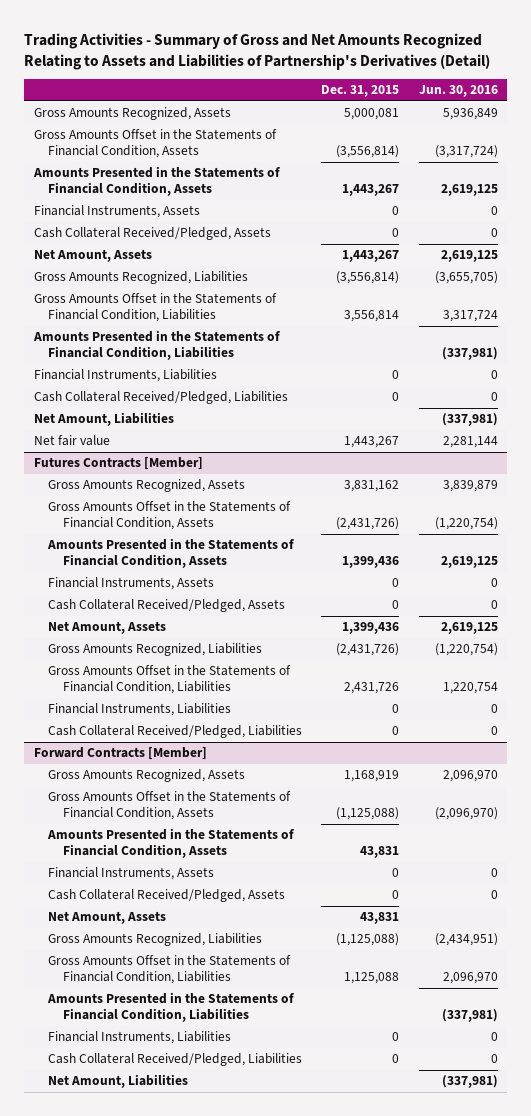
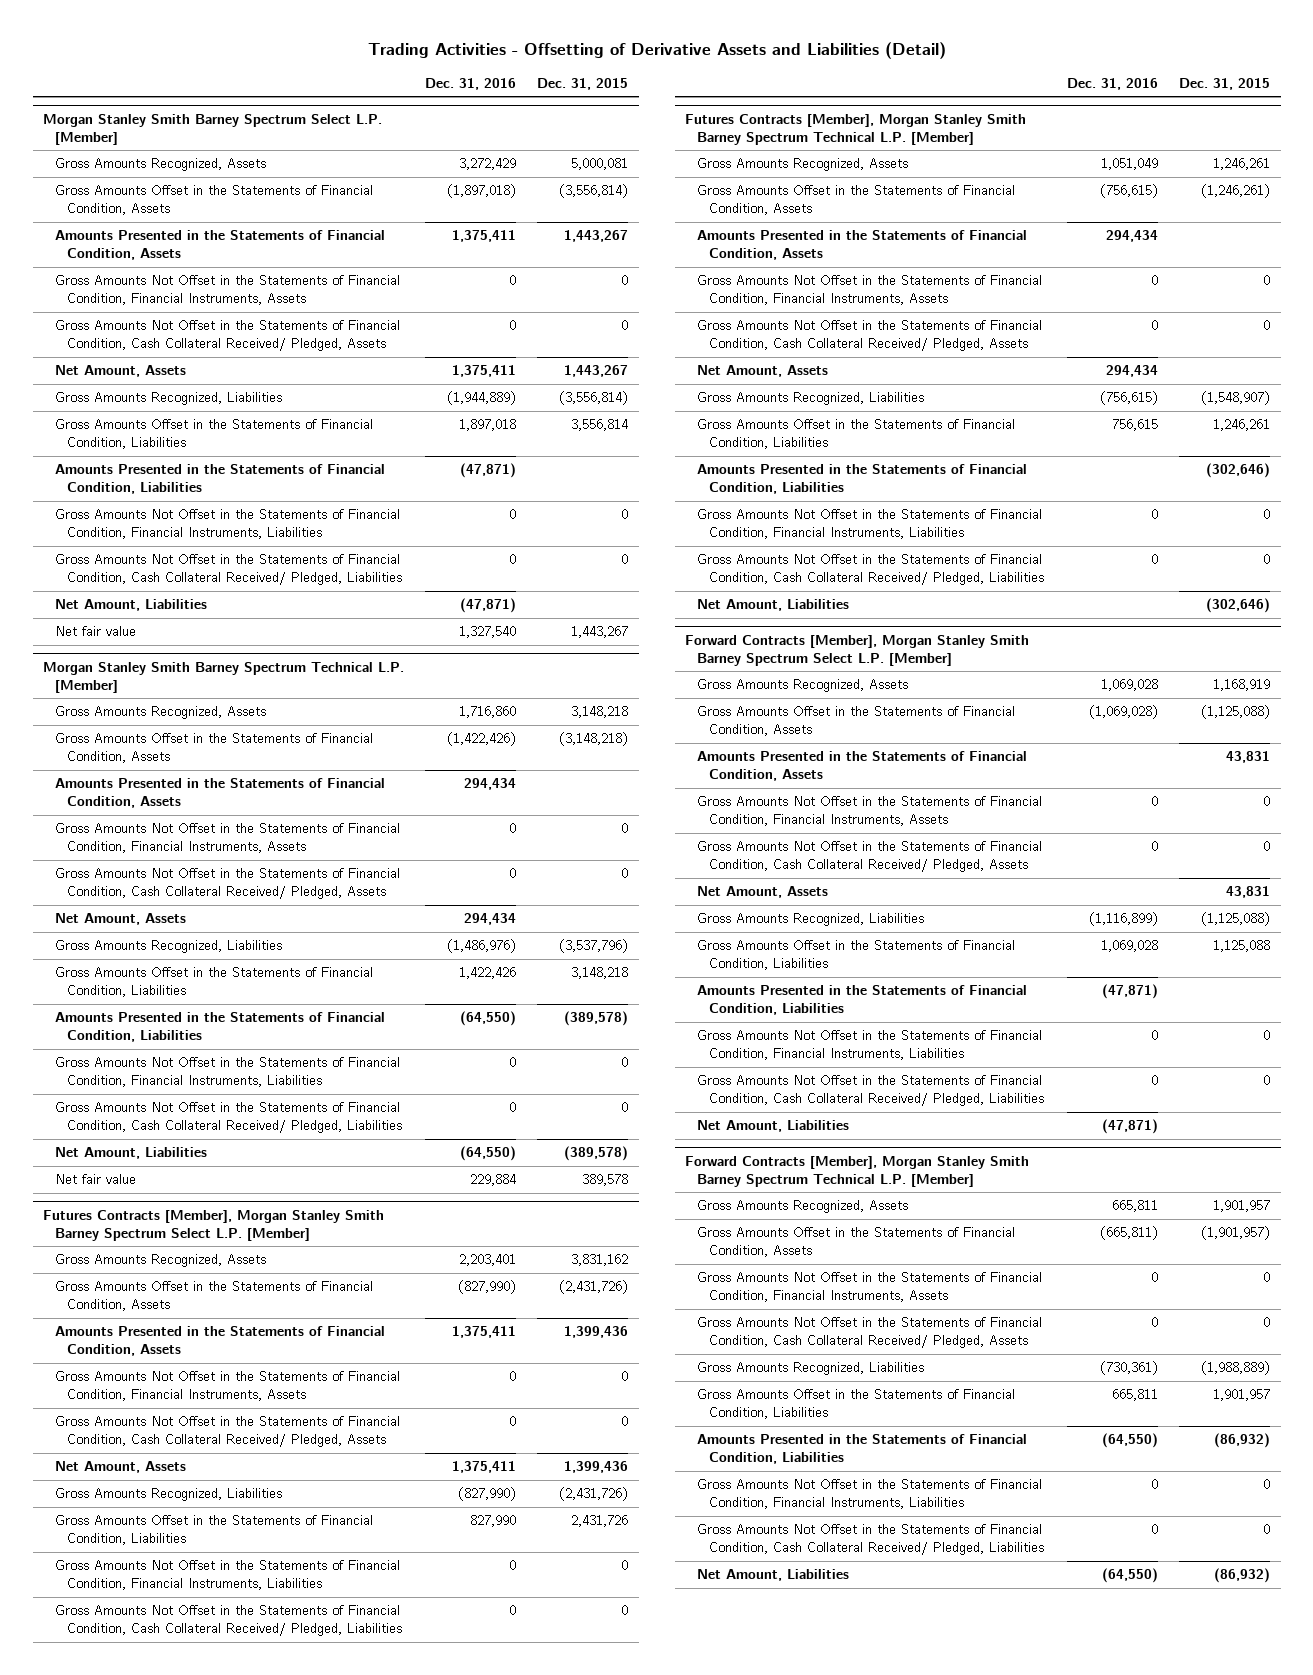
[24,32,491,70] Trading Activities - Summary of Gross and Net Amounts Recognized Relating to Assets and Liabilities of Partnership's Derivatives (Detail) -> [367,41,946,59] Trading Activities - Offsetting of Derivative Assets and Liabilities (Detail)
[418,85,498,98] Jun. 30, 2016 -> none
none -> [425,77,517,90] Dec. 31, 2016
none -> [43,114,383,145] Morgan Stanley Smith Barney Spectrum Select L.P. [Member]
[33,205,200,219] Financial Instruments, Assets -> [55,275,401,305] Gross Amounts Not Offset in the Statements of Financial Condition, Financial Instruments, Assets
[33,227,271,241] Cash Collateral Received/Pledged, Assets -> [55,320,401,351] Gross Amounts Not Offset in the Statements of Financial Condition, Cash Collateral Received/ Pledged, Assets
[33,369,217,383] Financial Instruments, Liabilities -> [55,509,401,539] Gross Amounts Not Offset in the Statements of Financial Condition, Financial Instruments, Liabilities
[33,391,288,405] Cash Collateral Received/Pledged, Liabilities -> [55,554,403,585] Gross Amounts Not Offset in the Statements of Financial Condition, Cash Collateral Received/ Pledged, Liabilities
[33,457,203,471] Futures Contracts [Member] -> none
none -> [43,662,405,693] Morgan Stanley Smith Barney Spectrum Technical L.P. [Member]
none -> [55,706,267,720] Gross Amounts Recognized, Assets
none -> [55,733,374,763] Gross Amounts Offset in the Statements of Financial Condition, Assets
none -> [55,778,386,808] Amounts Presented in the Statements of Financial Condition, Assets
none -> [55,823,401,853] Gross Amounts Not Offset in the Statements of Financial Condition, Financial Instruments, Assets
none -> [55,868,401,899] Gross Amounts Not Offset in the Statements of Financial Condition, Cash Collateral Received/ Pledged, Assets
none -> [55,913,187,926] Net Amount, Assets
none -> [55,940,283,954] Gross Amounts Recognized, Liabilities
none -> [55,967,374,997] Gross Amounts Offset in the Statements of Financial Condition, Liabilities
none -> [55,1012,386,1042] Amounts Presented in the Statements of Financial Condition, Liabilities
none -> [55,1057,401,1087] Gross Amounts Not Offset in the Statements of Financial Condition, Financial Instruments, Liabilities
none -> [55,1102,403,1133] Gross Amounts Not Offset in the Statements of Financial Condition, Cash Collateral Received/ Pledged, Liabilities
none -> [55,1147,208,1160] Net Amount, Liabilities
none -> [55,1174,137,1185] Net fair value
none -> [43,1210,385,1241] Futures Contracts [Member], Morgan Stanley Smith Barney Spectrum Select L.P. [Member]
[48,577,215,591] Financial Instruments, Assets -> [55,1371,401,1401] Gross Amounts Not Offset in the Statements of Financial Condition, Financial Instruments, Assets
[48,599,286,613] Cash Collateral Received/Pledged, Assets -> [55,1416,401,1447] Gross Amounts Not Offset in the Statements of Financial Condition, Cash Collateral Received/ Pledged, Assets
[33,747,207,761] Forward Contracts [Member] -> none
[48,703,232,717] Financial Instruments, Liabilities -> [55,1560,401,1590] Gross Amounts Not Offset in the Statements of Financial Condition, Financial Instruments, Liabilities
[48,725,303,739] Cash Collateral Received/Pledged, Liabilities -> [55,1605,403,1636] Gross Amounts Not Offset in the Statements of Financial Condition, Cash Collateral Received/ Pledged, Liabilities
none -> [685,114,1027,145] Futures Contracts [Member], Morgan Stanley Smith Barney Spectrum Technical L.P. [Member]
none -> [696,158,908,172] Gross Amounts Recognized, Assets
none -> [696,185,1015,215] Gross Amounts Offset in the Statements of Financial Condition, Assets
none -> [696,230,1027,260] Amounts Presented in the Statements of Financial Condition, Assets
none -> [696,275,1042,305] Gross Amounts Not Offset in the Statements of Financial Condition, Financial Instruments, Assets
none -> [696,320,1042,351] Gross Amounts Not Offset in the Statements of Financial Condition, Cash Collateral Received/ Pledged, Assets
none -> [696,365,828,378] Net Amount, Assets
none -> [696,392,924,406] Gross Amounts Recognized, Liabilities
none -> [696,419,1015,449] Gross Amounts Offset in the Statements of Financial Condition, Liabilities
none -> [696,464,1027,494] Amounts Presented in the Statements of Financial Condition, Liabilities
none -> [696,509,1042,539] Gross Amounts Not Offset in the Statements of Financial Condition, Financial Instruments, Liabilities
none -> [696,554,1044,585] Gross Amounts Not Offset in the Statements of Financial Condition, Cash Collateral Received/ Pledged, Liabilities
none -> [696,599,849,612] Net Amount, Liabilities
none -> [685,635,1030,666] Forward Contracts [Member], Morgan Stanley Smith Barney Spectrum Select L.P. [Member]
[48,867,215,881] Financial Instruments, Assets -> [696,796,1042,826] Gross Amounts Not Offset in the Statements of Financial Condition, Financial Instruments, Assets
[48,889,286,903] Cash Collateral Received/Pledged, Assets -> [696,841,1042,872] Gross Amounts Not Offset in the Statements of Financial Condition, Cash Collateral Received/ Pledged, Assets
[48,1031,232,1045] Financial Instruments, Liabilities -> [696,1030,1042,1060] Gross Amounts Not Offset in the Statements of Financial Condition, Financial Instruments, Liabilities
[48,1053,303,1067] Cash Collateral Received/Pledged, Liabilities -> [696,1075,1044,1106] Gross Amounts Not Offset in the Statements of Financial Condition, Cash Collateral Received/ Pledged, Liabilities
none -> [685,1156,1030,1187] Forward Contracts [Member], Morgan Stanley Smith Barney Spectrum Technical L.P. [Member]
none -> [696,1200,908,1214] Gross Amounts Recognized, Assets
none -> [696,1227,1015,1257] Gross Amounts Offset in the Statements of Financial Condition, Assets
none -> [696,1272,1042,1302] Gross Amounts Not Offset in the Statements of Financial Condition, Financial Instruments, Assets
none -> [696,1317,1042,1348] Gross Amounts Not Offset in the Statements of Financial Condition, Cash Collateral Received/ Pledged, Assets
none -> [696,1362,924,1376] Gross Amounts Recognized, Liabilities
none -> [696,1389,1015,1419] Gross Amounts Offset in the Statements of Financial Condition, Liabilities
none -> [696,1434,1027,1464] Amounts Presented in the Statements of Financial Condition, Liabilities
none -> [696,1479,1042,1509] Gross Amounts Not Offset in the Statements of Financial Condition, Financial Instruments, Liabilities
none -> [696,1524,1044,1555] Gross Amounts Not Offset in the Statements of Financial Condition, Cash Collateral Received/ Pledged, Liabilities
none -> [696,1569,849,1582] Net Amount, Liabilities

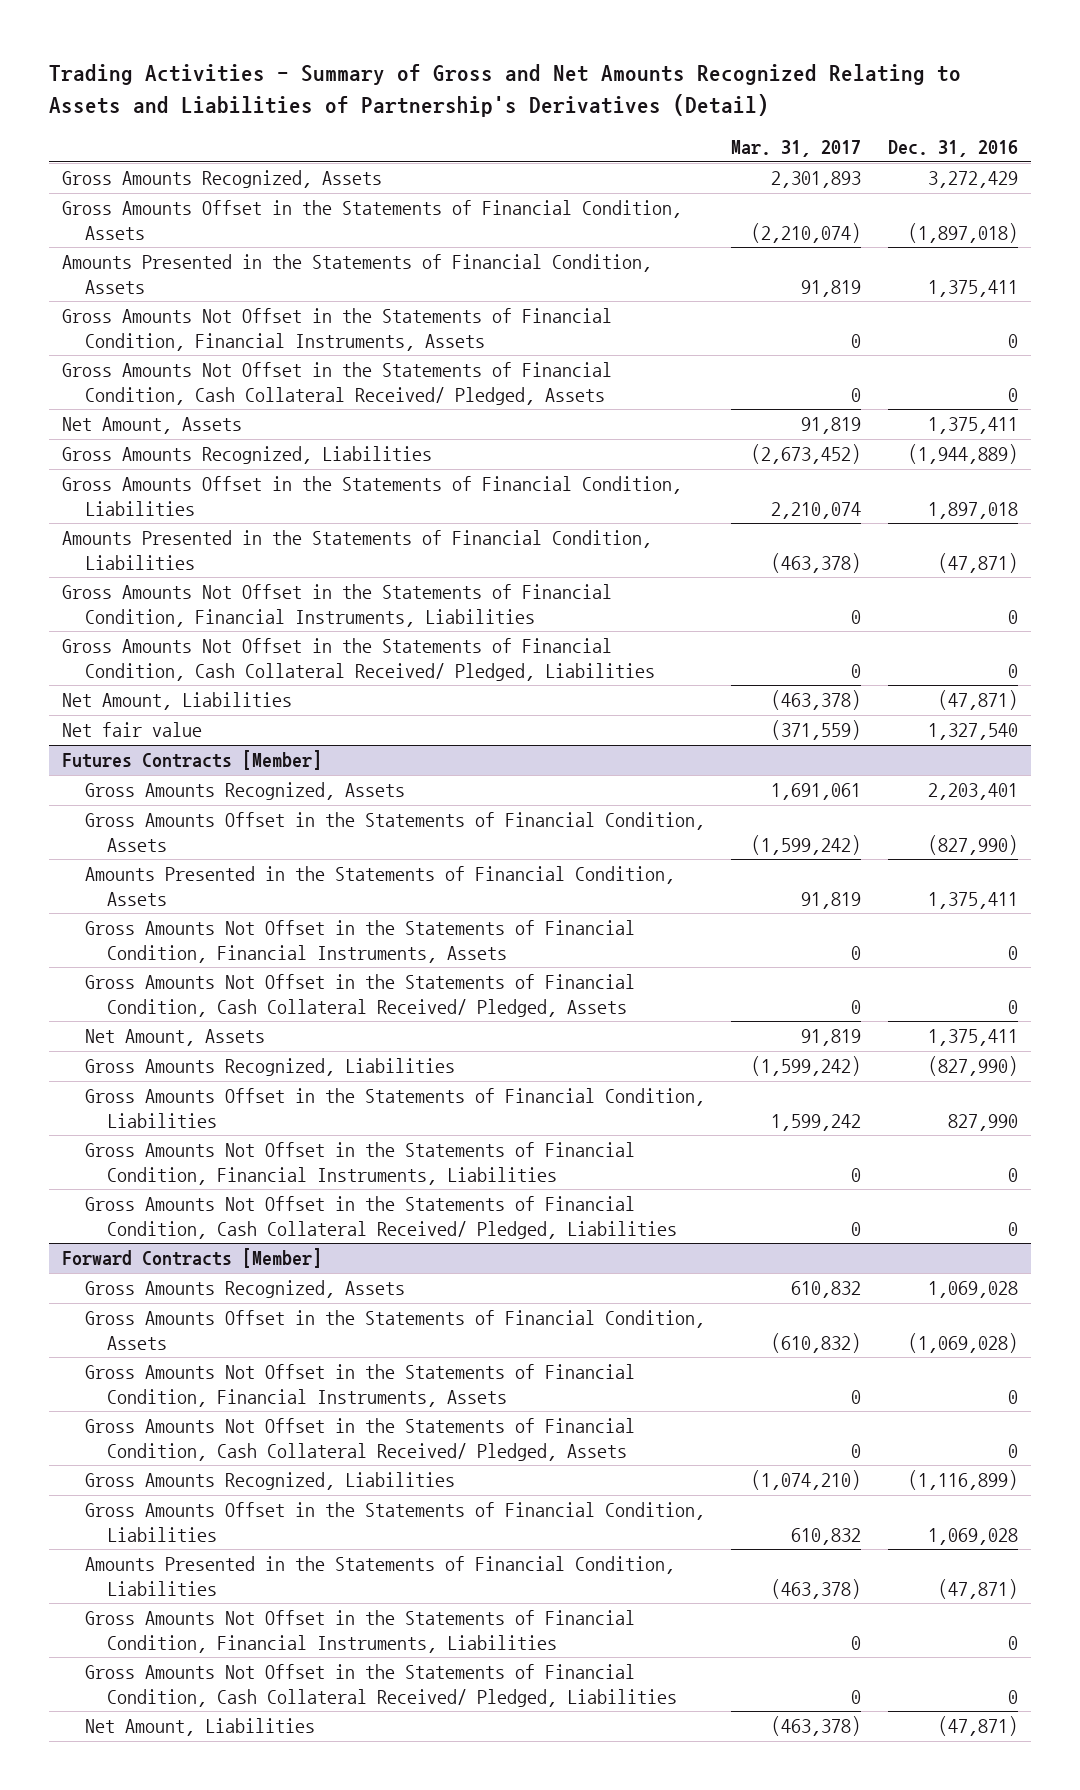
[367,41,946,59] Trading Activities - Offsetting of Derivative Assets and Liabilities (Detail) -> [49,64,962,117] Trading Activities - Summary of Gross and Net Amounts Recognized Relating to Assets and Liabilities of Partnership's Derivatives (Detail)
[537,77,629,90] Dec. 31, 2015 -> none
none -> [731,140,862,158] Mar. 31, 2017
[43,114,383,145] Morgan Stanley Smith Barney Spectrum Select L.P. [Member] -> none
[43,662,405,693] Morgan Stanley Smith Barney Spectrum Technical L.P. [Member] -> none
[55,706,267,720] Gross Amounts Recognized, Assets -> none
[55,733,374,763] Gross Amounts Offset in the Statements of Financial Condition, Assets -> none
[55,778,386,808] Amounts Presented in the Statements of Financial Condition, Assets -> none
[55,823,401,853] Gross Amounts Not Offset in the Statements of Financial Condition, Financial Instruments, Assets -> none
[55,868,401,899] Gross Amounts Not Offset in the Statements of Financial Condition, Cash Collateral Received/ Pledged, Assets -> none
[55,913,187,926] Net Amount, Assets -> none
[55,940,283,954] Gross Amounts Recognized, Liabilities -> none
[55,967,374,997] Gross Amounts Offset in the Statements of Financial Condition, Liabilities -> none
[55,1012,386,1042] Amounts Presented in the Statements of Financial Condition, Liabilities -> none
[55,1057,401,1087] Gross Amounts Not Offset in the Statements of Financial Condition, Financial Instruments, Liabilities -> none
[55,1102,403,1133] Gross Amounts Not Offset in the Statements of Financial Condition, Cash Collateral Received/ Pledged, Liabilities -> none
[55,1147,208,1160] Net Amount, Liabilities -> none
[55,1174,137,1185] Net fair value -> none
[43,1210,385,1241] Futures Contracts [Member], Morgan Stanley Smith Barney Spectrum Select L.P. [Member] -> none
none -> [62,750,323,771] Futures Contracts [Member]
[685,114,1027,145] Futures Contracts [Member], Morgan Stanley Smith Barney Spectrum Technical L.P. [Member] -> none
[696,158,908,172] Gross Amounts Recognized, Assets -> none
[696,185,1015,215] Gross Amounts Offset in the Statements of Financial Condition, Assets -> none
[696,230,1027,260] Amounts Presented in the Statements of Financial Condition, Assets -> none
[696,275,1042,305] Gross Amounts Not Offset in the Statements of Financial Condition, Financial Instruments, Assets -> none
[696,320,1042,351] Gross Amounts Not Offset in the Statements of Financial Condition, Cash Collateral Received/ Pledged, Assets -> none
[696,365,828,378] Net Amount, Assets -> none
[696,392,924,406] Gross Amounts Recognized, Liabilities -> none
[696,419,1015,449] Gross Amounts Offset in the Statements of Financial Condition, Liabilities -> none
[696,464,1027,494] Amounts Presented in the Statements of Financial Condition, Liabilities -> none
[696,509,1042,539] Gross Amounts Not Offset in the Statements of Financial Condition, Financial Instruments, Liabilities -> none
[696,554,1044,585] Gross Amounts Not Offset in the Statements of Financial Condition, Cash Collateral Received/ Pledged, Liabilities -> none
[696,599,849,612] Net Amount, Liabilities -> none
[685,635,1030,666] Forward Contracts [Member], Morgan Stanley Smith Barney Spectrum Select L.P. [Member] -> none
none -> [62,1248,323,1269] Forward Contracts [Member]
[696,751,1027,781] Amounts Presented in the Statements of Financial Condition, Assets -> none
[696,886,828,899] Net Amount, Assets -> none
[685,1156,1030,1187] Forward Contracts [Member], Morgan Stanley Smith Barney Spectrum Technical L.P. [Member] -> none
[696,1200,908,1214] Gross Amounts Recognized, Assets -> none
[696,1227,1015,1257] Gross Amounts Offset in the Statements of Financial Condition, Assets -> none
[696,1272,1042,1302] Gross Amounts Not Offset in the Statements of Financial Condition, Financial Instruments, Assets -> none
[696,1317,1042,1348] Gross Amounts Not Offset in the Statements of Financial Condition, Cash Collateral Received/ Pledged, Assets -> none
[696,1362,924,1376] Gross Amounts Recognized, Liabilities -> none
[696,1389,1015,1419] Gross Amounts Offset in the Statements of Financial Condition, Liabilities -> none
[696,1434,1027,1464] Amounts Presented in the Statements of Financial Condition, Liabilities -> none
[696,1479,1042,1509] Gross Amounts Not Offset in the Statements of Financial Condition, Financial Instruments, Liabilities -> none
[696,1524,1044,1555] Gross Amounts Not Offset in the Statements of Financial Condition, Cash Collateral Received/ Pledged, Liabilities -> none
[696,1569,849,1582] Net Amount, Liabilities -> none

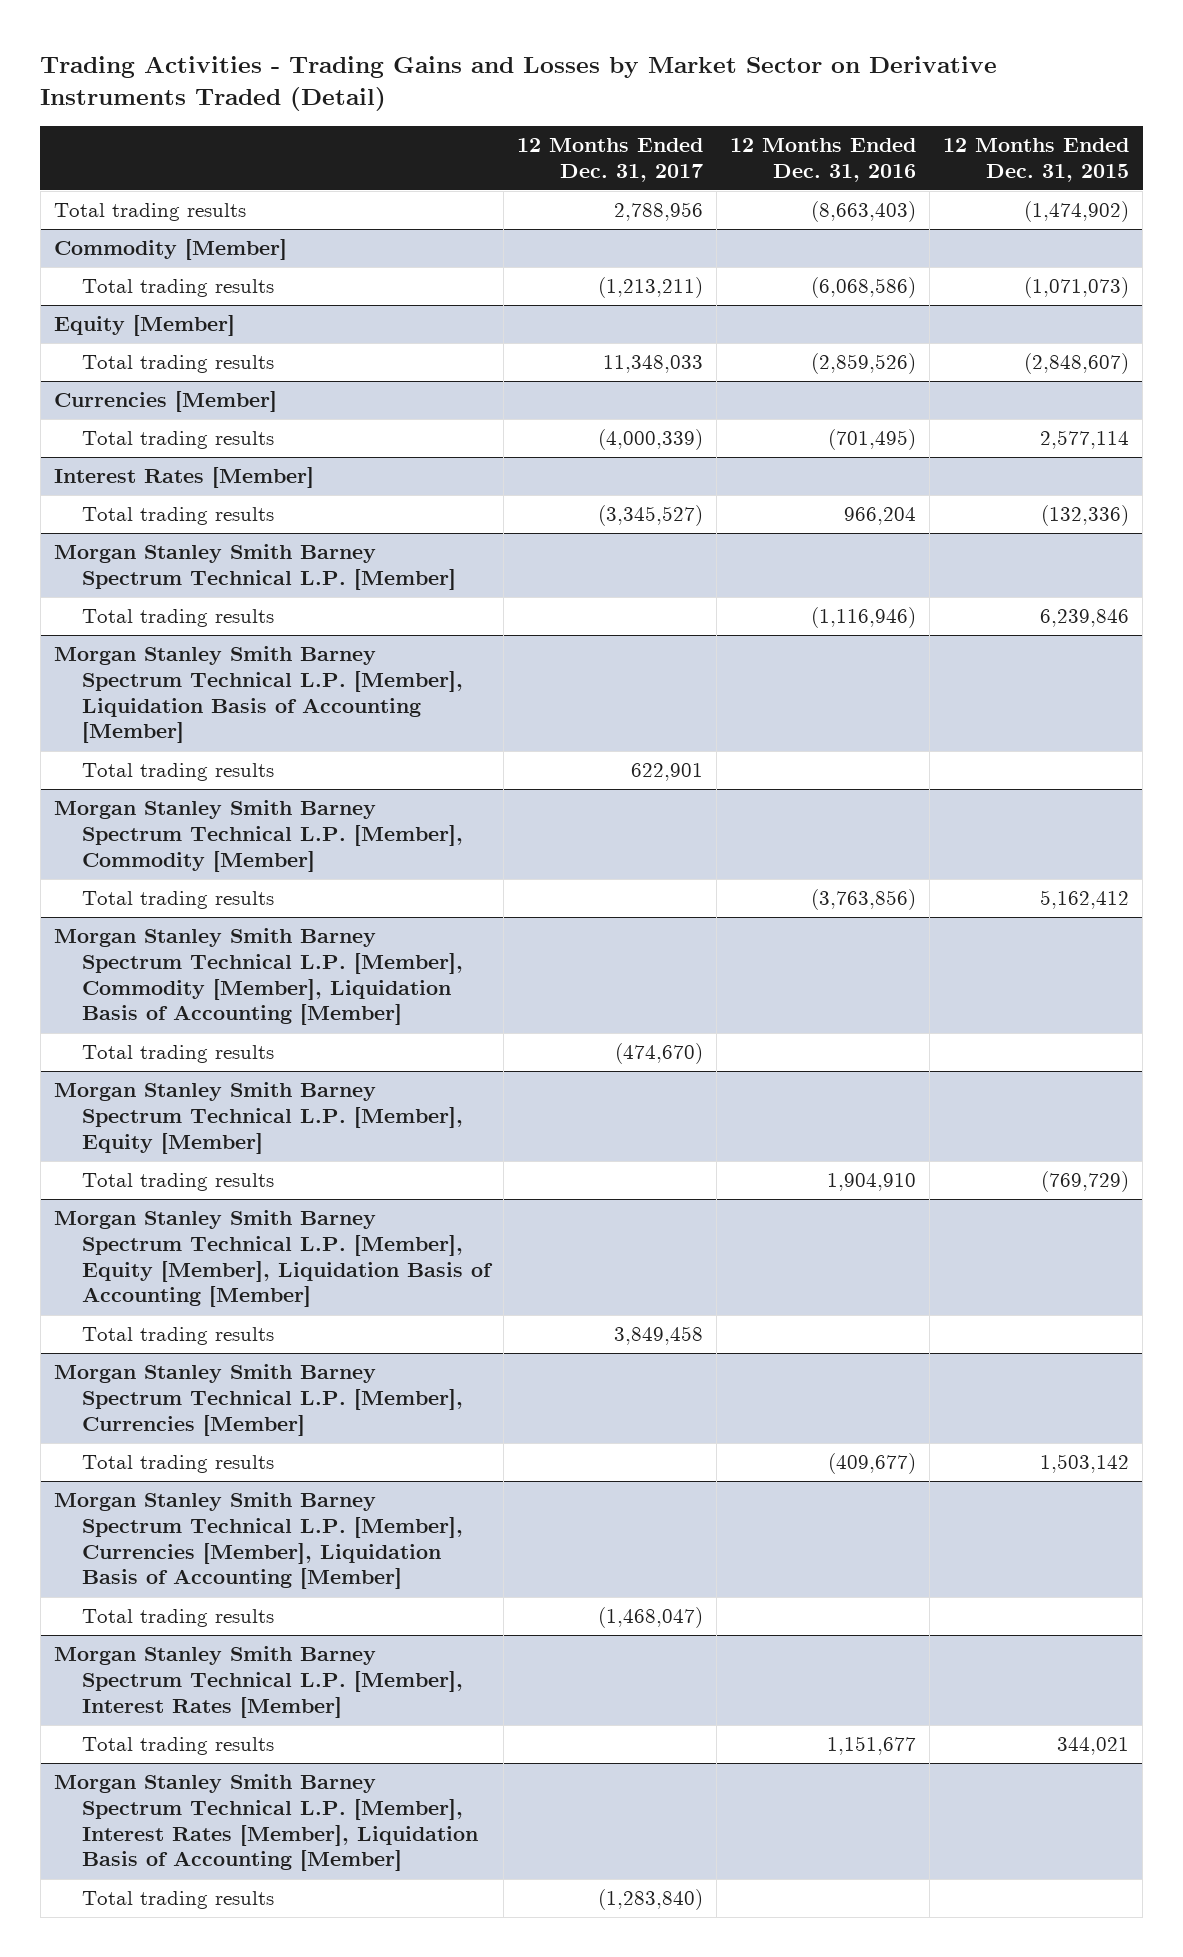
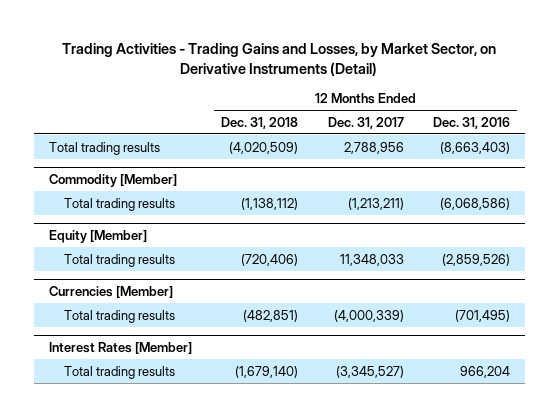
[40,55,998,112] Trading Activities - Trading Gains and Losses by Market Sector on Derivative Instruments Traded (Detail) -> [62,42,497,76] Trading Activities - Trading Gains and Losses, by Market Sector, on Derivative Instruments (Detail)
[943,138,1130,182] 12 Months Ended Dec. 31, 2015 -> none
none -> [221,116,299,129] Dec. 31, 2018
[53,544,457,591] Morgan Stanley Smith Barney Spectrum Technical L.P. [Member] -> none
[82,609,275,628] Total trading results -> none
[53,646,464,744] Morgan Stanley Smith Barney Spectrum Technical L.P. [Member], Liquidation Basis of Accounting [Member] -> none
[82,763,275,782] Total trading results -> none
[53,800,464,872] Morgan Stanley Smith Barney Spectrum Technical L.P. [Member], Commodity [Member] -> none
[82,891,275,910] Total trading results -> none
[53,928,464,1026] Morgan Stanley Smith Barney Spectrum Technical L.P. [Member], Commodity [Member], Liquidation Basis of Accounting [Member] -> none
[82,1045,275,1064] Total trading results -> none
[53,1082,464,1154] Morgan Stanley Smith Barney Spectrum Technical L.P. [Member], Equity [Member] -> none
[82,1173,275,1192] Total trading results -> none
[53,1210,494,1308] Morgan Stanley Smith Barney Spectrum Technical L.P. [Member], Equity [Member], Liquidation Basis of Accounting [Member] -> none
[82,1327,275,1346] Total trading results -> none
[53,1364,464,1436] Morgan Stanley Smith Barney Spectrum Technical L.P. [Member], Currencies [Member] -> none
[82,1455,275,1474] Total trading results -> none
[53,1492,464,1590] Morgan Stanley Smith Barney Spectrum Technical L.P. [Member], Currencies [Member], Liquidation Basis of Accounting [Member] -> none
[82,1609,275,1628] Total trading results -> none
[53,1646,464,1718] Morgan Stanley Smith Barney Spectrum Technical L.P. [Member], Interest Rates [Member] -> none
[82,1737,275,1756] Total trading results -> none
[53,1774,479,1872] Morgan Stanley Smith Barney Spectrum Technical L.P. [Member], Interest Rates [Member], Liquidation Basis of Accounting [Member] -> none
[82,1891,275,1910] Total trading results -> none

